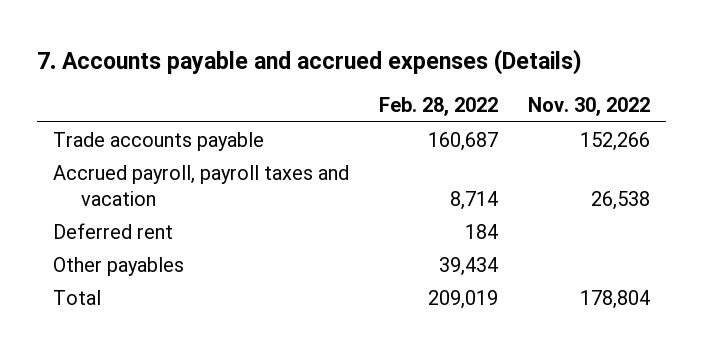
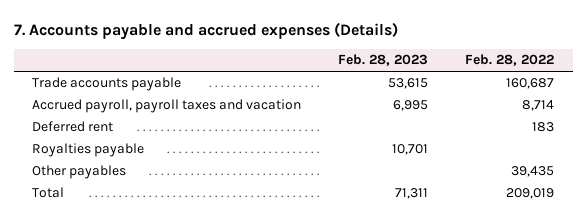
[528,97,651,117] Nov. 30, 2022 -> none
none -> [338,54,429,67] Feb. 28, 2023
[465,223,499,239] 184 -> [532,122,555,133] 183
none -> [32,143,145,158] Royalties payable
[439,256,499,276] 39,434 -> [511,166,555,178] 39,435

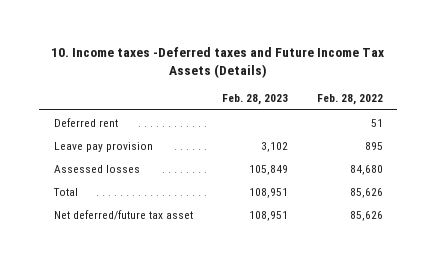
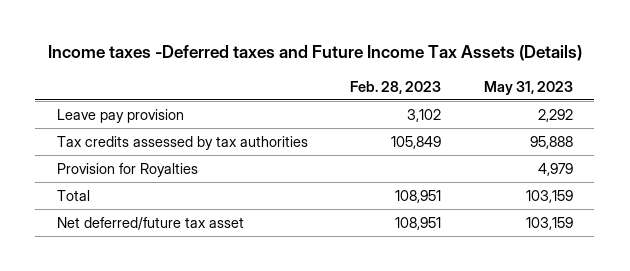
[51,47,385,79] 10. Income taxes -Deferred taxes and Future Income Tax Assets (Details) -> [47,45,582,62] Income taxes -Deferred taxes and Future Income Tax Assets (Details)
[316,94,383,106] Feb. 28, 2022 -> none
none -> [484,80,574,95] May 31, 2023
[53,117,118,127] Deferred rent -> none
[53,164,140,173] Assessed losses -> [56,135,308,150] Tax credits assessed by tax authorities
none -> [56,162,198,177] Provision for Royalties

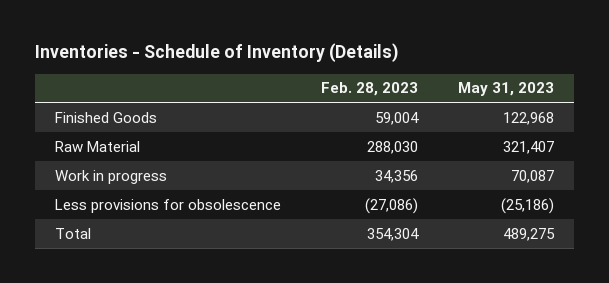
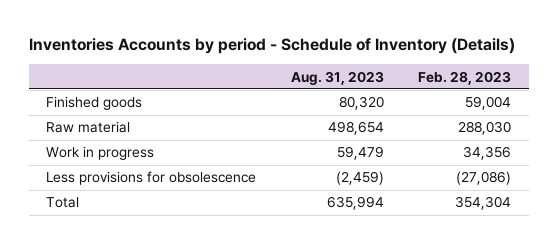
[34,43,399,63] Inventories - Schedule of Inventory (Details) -> [28,38,515,55] Inventories Accounts by period - Schedule of Inventory (Details)
[457,82,554,97] May 31, 2023 -> none
none -> [290,70,384,85] Aug. 31, 2023
[54,111,157,123] Finished Goods -> [46,96,143,111] Finished goods
[54,140,140,152] Raw Material -> [46,121,131,134] Raw material

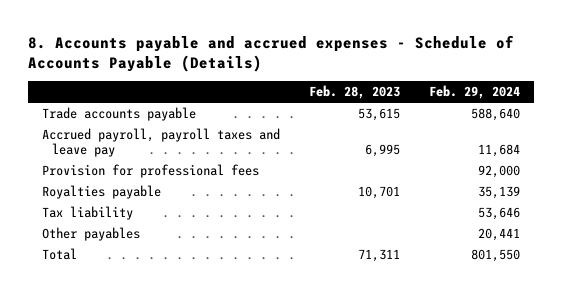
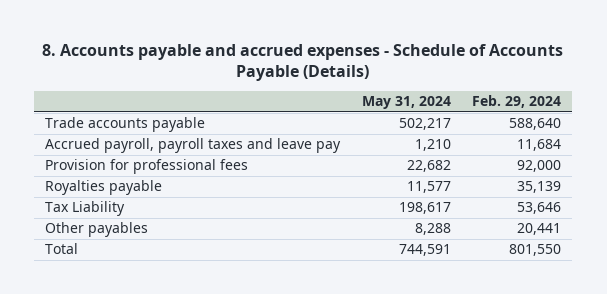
[308,85,400,100] Feb. 28, 2023 -> none
none -> [361,96,451,110] May 31, 2024
[42,206,134,221] Tax liability -> [45,201,126,217] Tax Liability

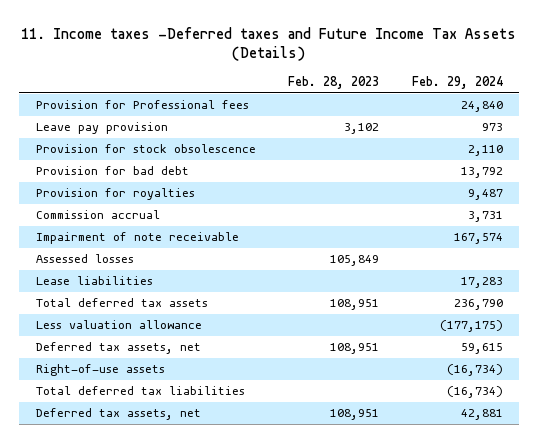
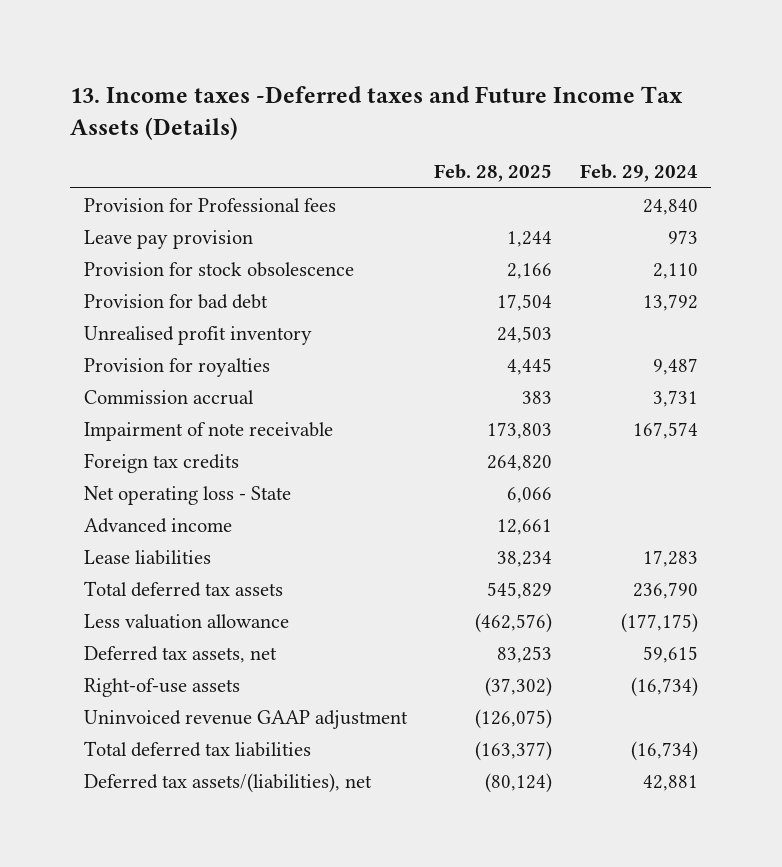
[21,26,517,62] 11. Income taxes -Deferred taxes and Future Income Tax Assets (Details) -> [70,85,684,140] 13. Income taxes -Deferred taxes and Future Income Tax Assets (Details)
[288,76,380,90] Feb. 28, 2023 -> none
none -> [434,164,553,183] Feb. 28, 2025
none -> [84,325,313,345] Unrealised profit inventory
[35,254,134,264] Assessed losses -> none
none -> [84,452,240,473] Foreign tax credits
none -> [84,485,292,505] Net operating loss - State
none -> [84,517,233,533] Advanced income
none -> [84,709,409,729] Uninvoiced revenue GAAP adjustment
[35,408,201,421] Deferred tax assets, net -> [84,772,373,793] Deferred tax assets/(liabilities), net

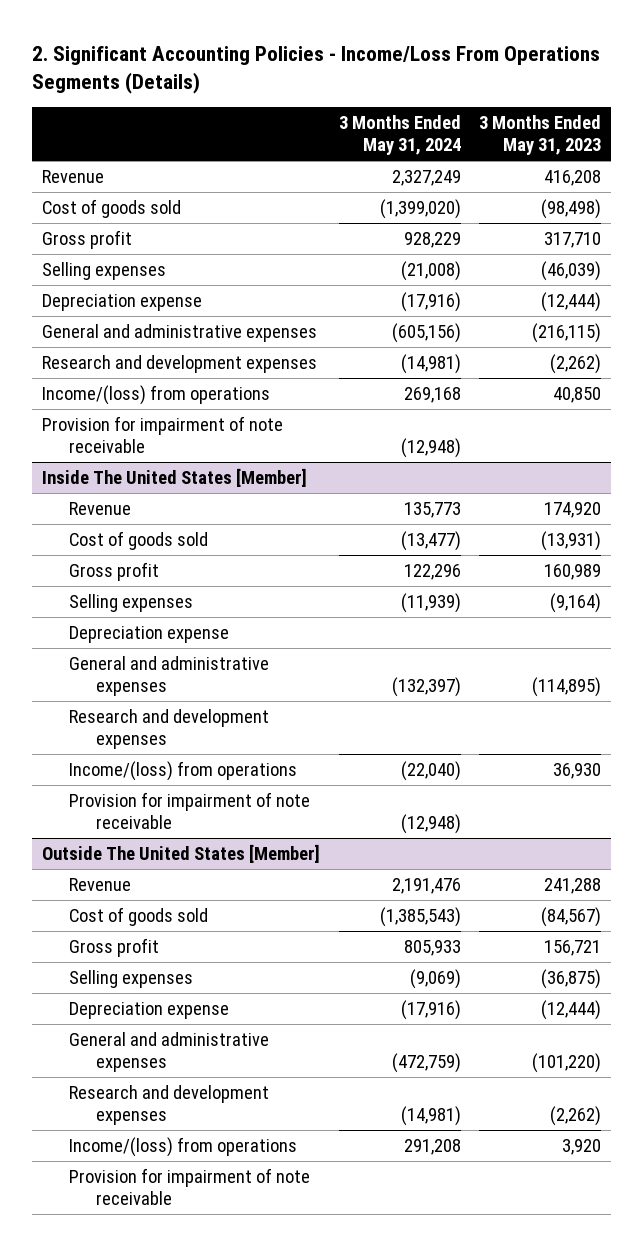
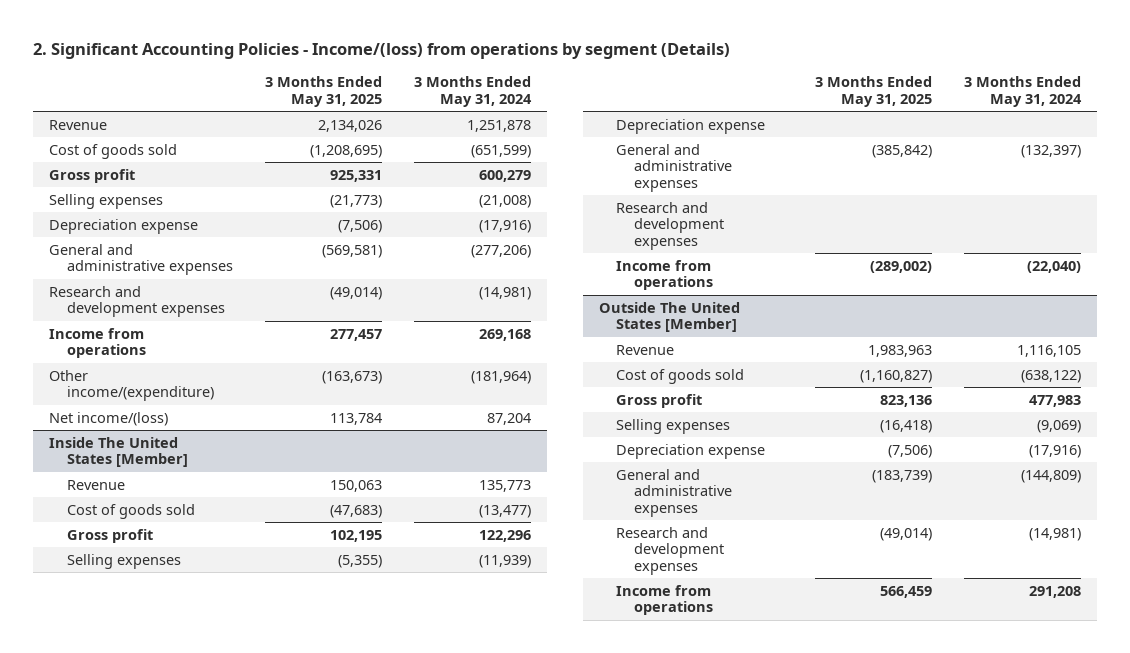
[32,45,601,95] 2. Significant Accounting Policies - Income/Loss From Operations Segments (Details) -> [33,43,731,60] 2. Significant Accounting Policies - Income/(loss) from operations by segment (Details)
[479,115,602,156] 3 Months Ended May 31, 2023 -> none
none -> [264,76,382,107] 3 Months Ended May 31, 2025
[391,169,461,186] 2,327,249 -> [467,119,532,132] 1,251,878
[379,198,461,219] (1,399,020) -> [471,144,532,158] (651,599)
[403,231,461,248] 928,229 -> [479,169,532,182] 600,279
[391,322,461,343] (605,156) -> [471,244,532,258] (277,206)
[41,415,283,453] Provision for impairment of note receivable -> none
[41,384,270,405] Income/(loss) from operations -> [49,327,146,359] Income from operations
none -> [49,369,214,402] Other income/(expenditure)
none -> [49,411,169,426] Net income/(loss)
[68,791,310,829] Provision for impairment of note receivable -> none
[68,760,297,781] Income/(loss) from operations -> [616,259,714,291] Income from operations
[391,877,461,894] 2,191,476 -> [1016,344,1081,357] 1,116,105
[379,906,461,927] (1,385,543) -> [1020,369,1081,383] (638,122)
[403,939,461,956] 805,933 -> [1028,394,1081,407] 477,983
[391,1052,461,1073] (472,759) -> [1020,469,1081,483] (144,809)
[68,1167,310,1205] Provision for impairment of note receivable -> none
[68,1136,297,1157] Income/(loss) from operations -> [616,584,714,616] Income from operations

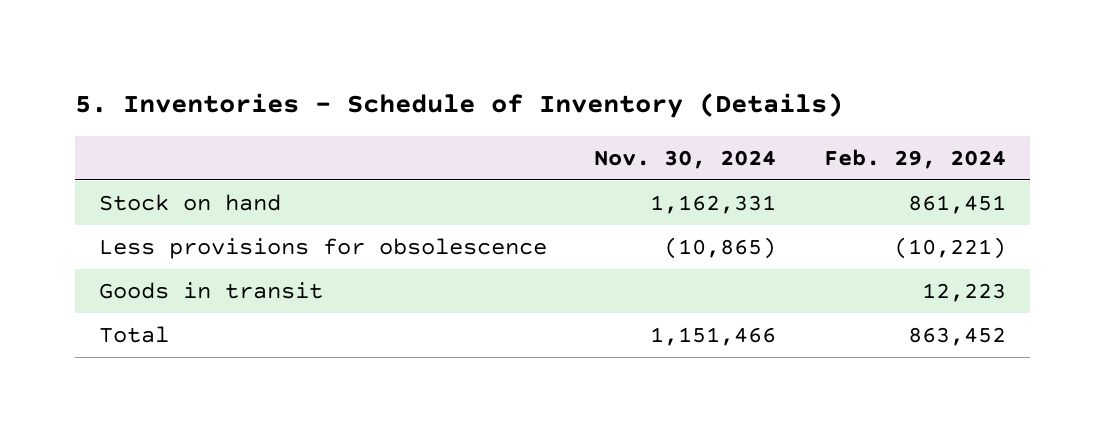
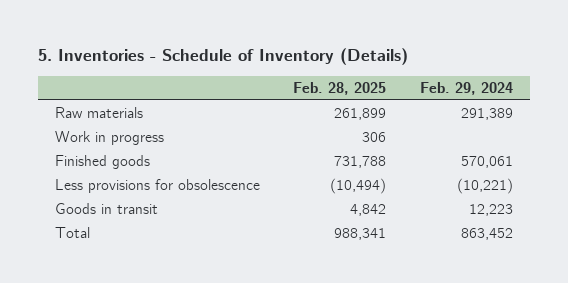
[594,149,777,169] Nov. 30, 2024 -> none
none -> [293,81,387,95] Feb. 28, 2025
[98,194,281,212] Stock on hand -> none
none -> [54,107,143,119] Raw materials
none -> [54,131,164,146] Work in progress
none -> [54,155,150,170] Finished goods

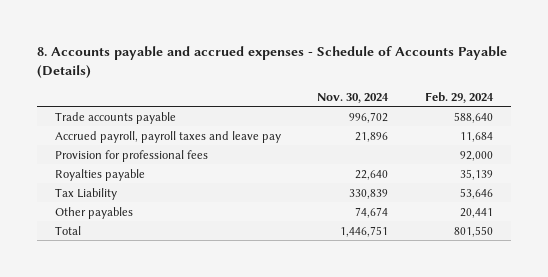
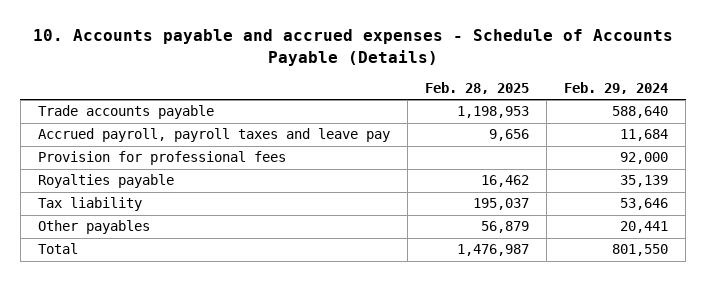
[36,45,507,78] 8. Accounts payable and accrued expenses - Schedule of Accounts Payable (Details) -> [32,29,673,66] 10. Accounts payable and accrued expenses - Schedule of Accounts Payable (Details)
[317,92,390,103] Nov. 30, 2024 -> none
none -> [424,81,529,94] Feb. 28, 2025
[54,187,117,200] Tax Liability -> [37,197,142,212] Tax liability

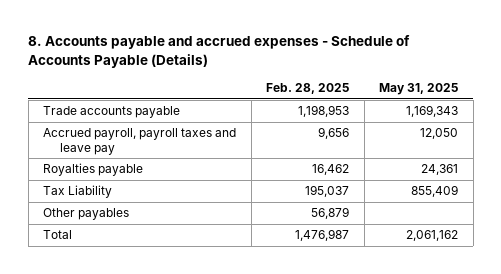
[32,29,673,66] 10. Accounts payable and accrued expenses - Schedule of Accounts Payable (Details) -> [28,35,411,68] 8. Accounts payable and accrued expenses - Schedule of Accounts Payable (Details)
[564,81,669,94] Feb. 29, 2024 -> none
none -> [379,82,459,95] May 31, 2025
[37,151,286,166] Provision for professional fees -> none
[37,197,142,212] Tax liability -> [43,185,113,199] Tax Liability

